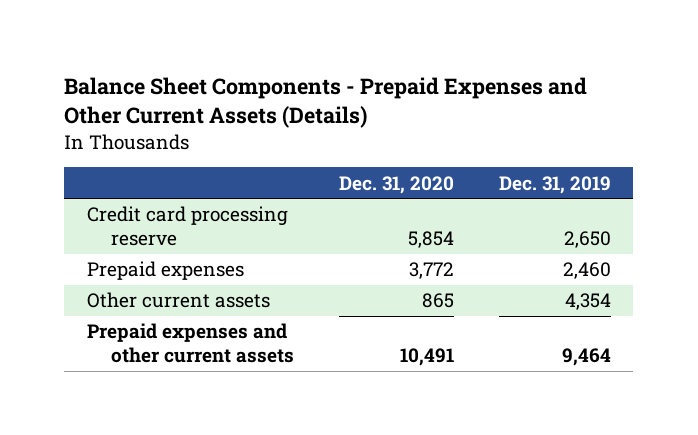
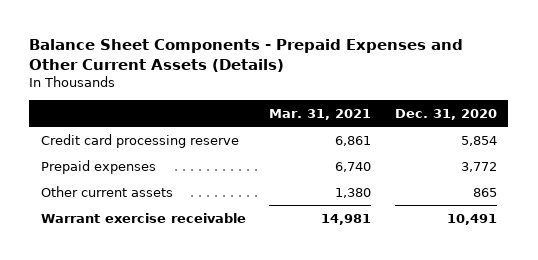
[499,175,612,194] Dec. 31, 2019 -> none
none -> [269,108,372,120] Mar. 31, 2021
[86,323,295,364] Prepaid expenses and other current assets -> [41,212,247,223] Warrant exercise receivable

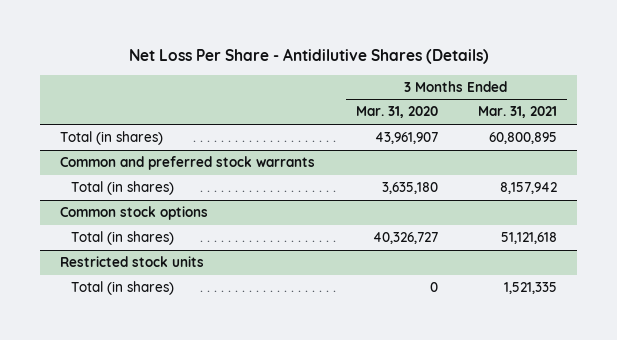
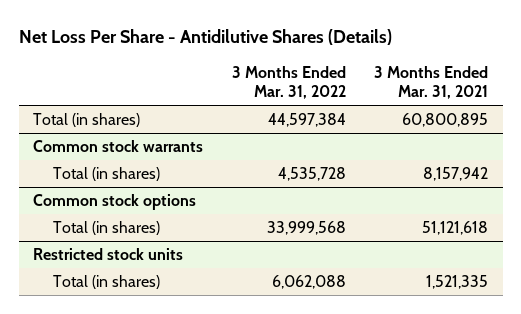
[355,106,438,119] Mar. 31, 2020 -> none
none -> [231,66,346,100] 3 Months Ended Mar. 31, 2022
[60,156,316,171] Common and preferred stock warrants -> [32,140,203,153] Common stock warrants

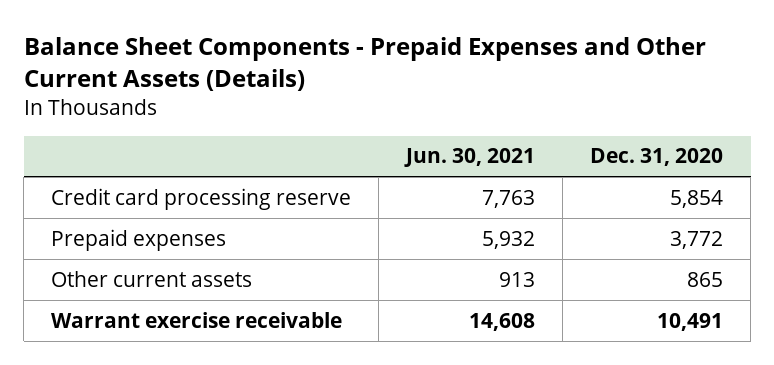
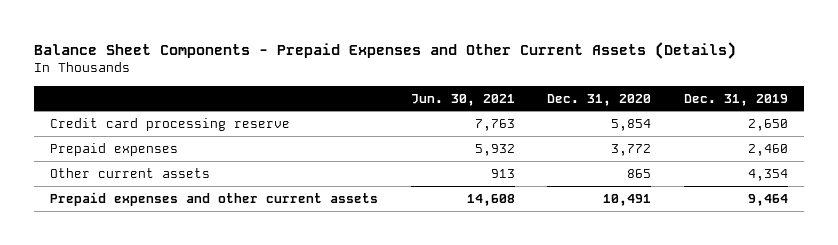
none -> [683,93,788,106] Dec. 31, 2019
[51,311,343,328] Warrant exercise receivable -> [50,191,379,206] Prepaid expenses and other current assets

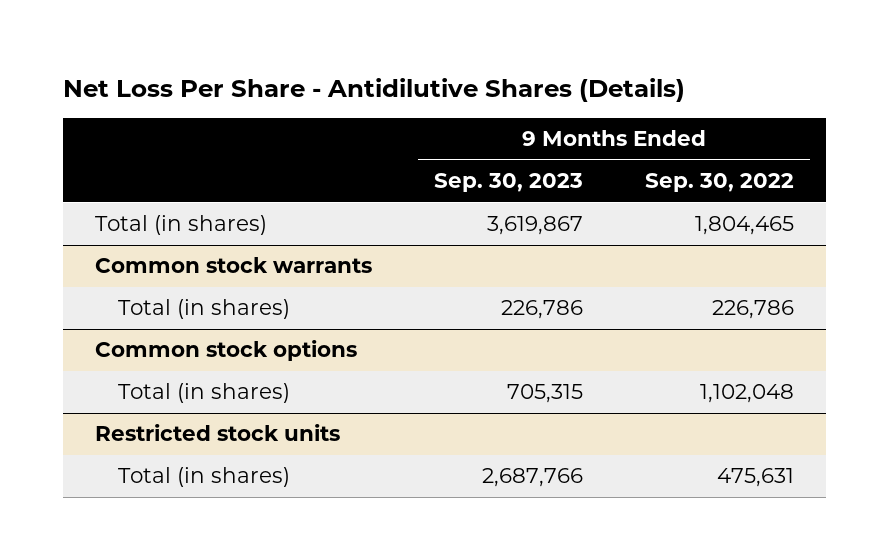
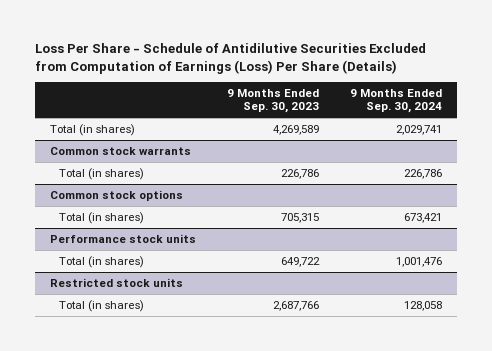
[63,77,686,102] Net Loss Per Share - Antidilutive Shares (Details) -> [35,42,427,74] Loss Per Share - Schedule of Antidilutive Securities Excluded from Computation of Earnings (Loss) Per Share (Details)
[645,173,795,193] Sep. 30, 2022 -> none
none -> [349,89,442,114] 9 Months Ended Sep. 30, 2024
[487,216,584,236] 3,619,867 -> [273,125,320,136] 4,269,589
none -> [50,234,197,244] Performance stock units
none -> [58,256,144,269] Total (in shares)

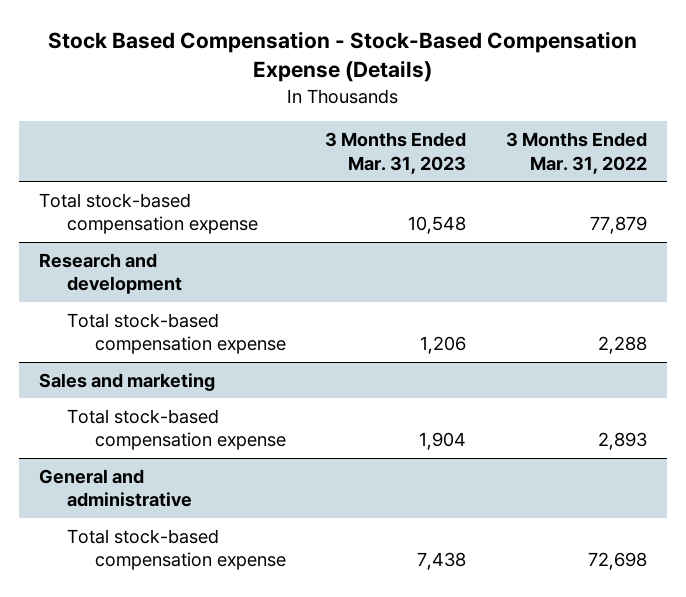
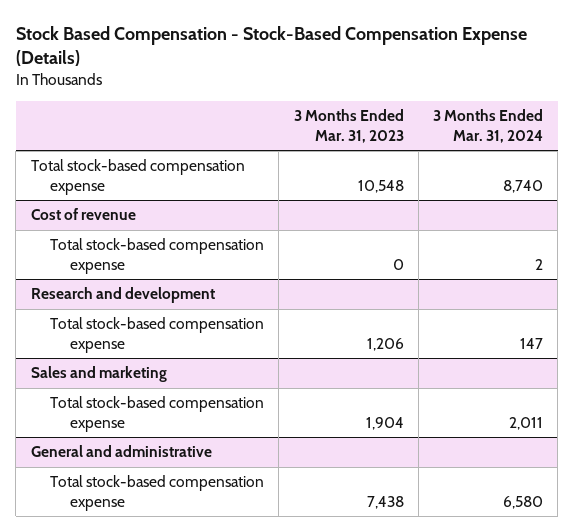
[506,132,648,174] 3 Months Ended Mar. 31, 2022 -> none
none -> [432,109,543,143] 3 Months Ended Mar. 31, 2024
none -> [30,208,136,221] Cost of revenue
none -> [50,238,265,274] Total stock-based compensation expense

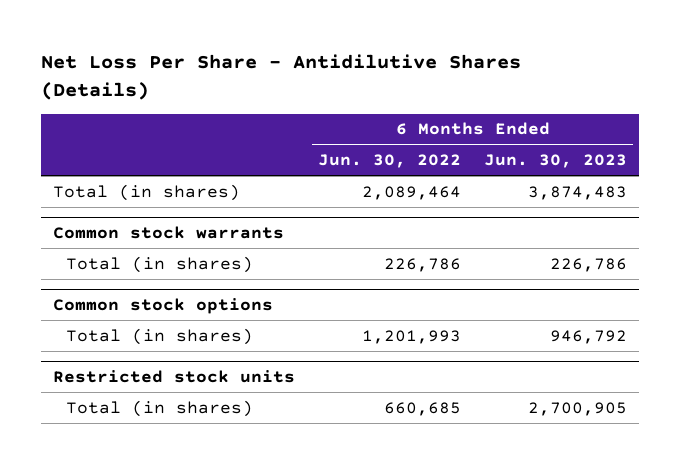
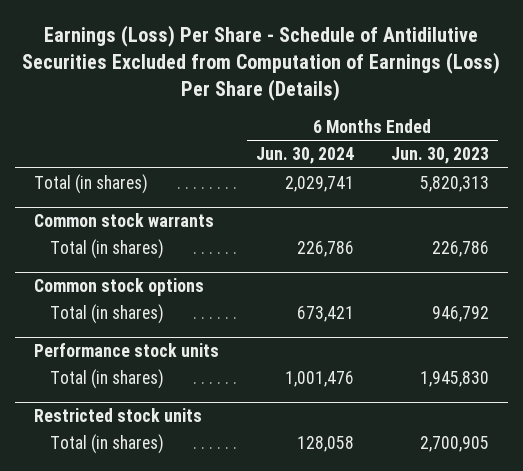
[40,54,521,101] Net Loss Per Share - Antidilutive Shares (Details) -> [22,25,501,101] Earnings (Loss) Per Share - Schedule of Antidilutive Securities Excluded from Computation of Earnings (Loss) Per Share (Details)
[317,154,461,169] Jun. 30, 2022 -> none
none -> [255,147,354,165] Jun. 30, 2024
[528,185,628,200] 3,874,483 -> [419,175,489,192] 5,820,313
none -> [33,342,219,357] Performance stock units
none -> [50,368,165,389] Total (in shares)

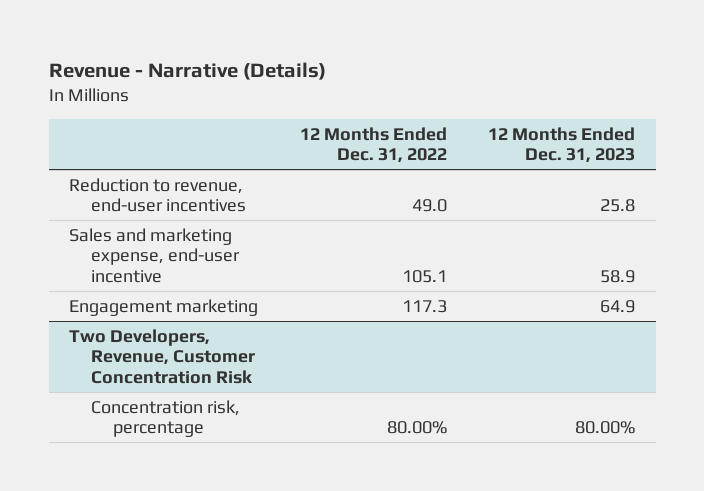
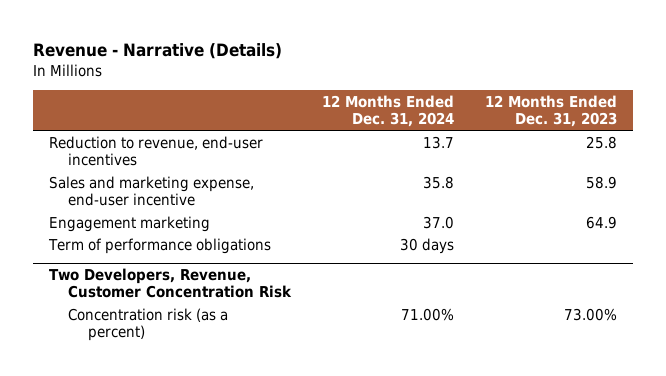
[299,126,447,164] 12 Months Ended Dec. 31, 2022 -> none
none -> [322,95,455,128] 12 Months Ended Dec. 31, 2024
none -> [47,237,271,254] Term of performance obligations
[91,399,241,438] Concentration risk, percentage -> [68,307,229,341] Concentration risk (as a percent)
[575,421,636,435] 80.00% -> [564,307,618,321] 73.00%

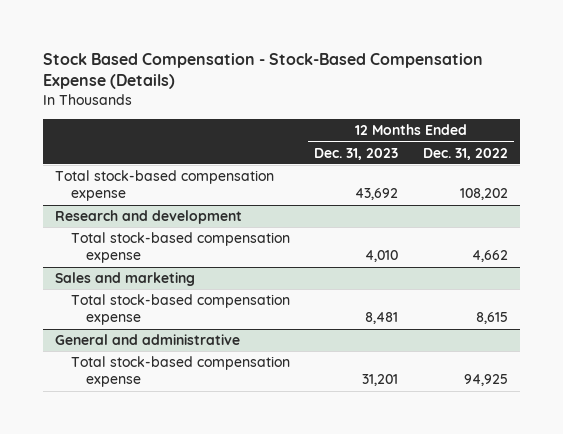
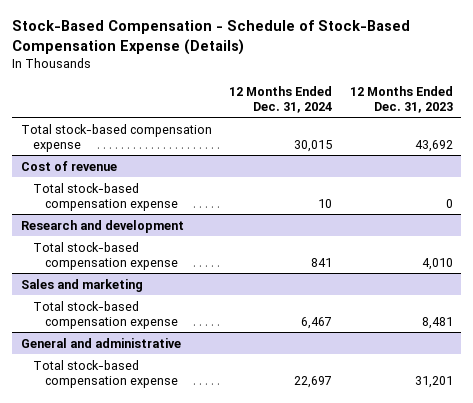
[43,52,484,90] Stock Based Compensation - Stock-Based Compensation Expense (Details) -> [11,20,410,55] Stock-Based Compensation - Schedule of Stock-Based Compensation Expense (Details)
[422,147,508,160] Dec. 31, 2022 -> none
none -> [229,85,333,113] 12 Months Ended Dec. 31, 2024
none -> [20,160,117,171] Cost of revenue
none -> [32,182,179,211] Total stock-based compensation expense

